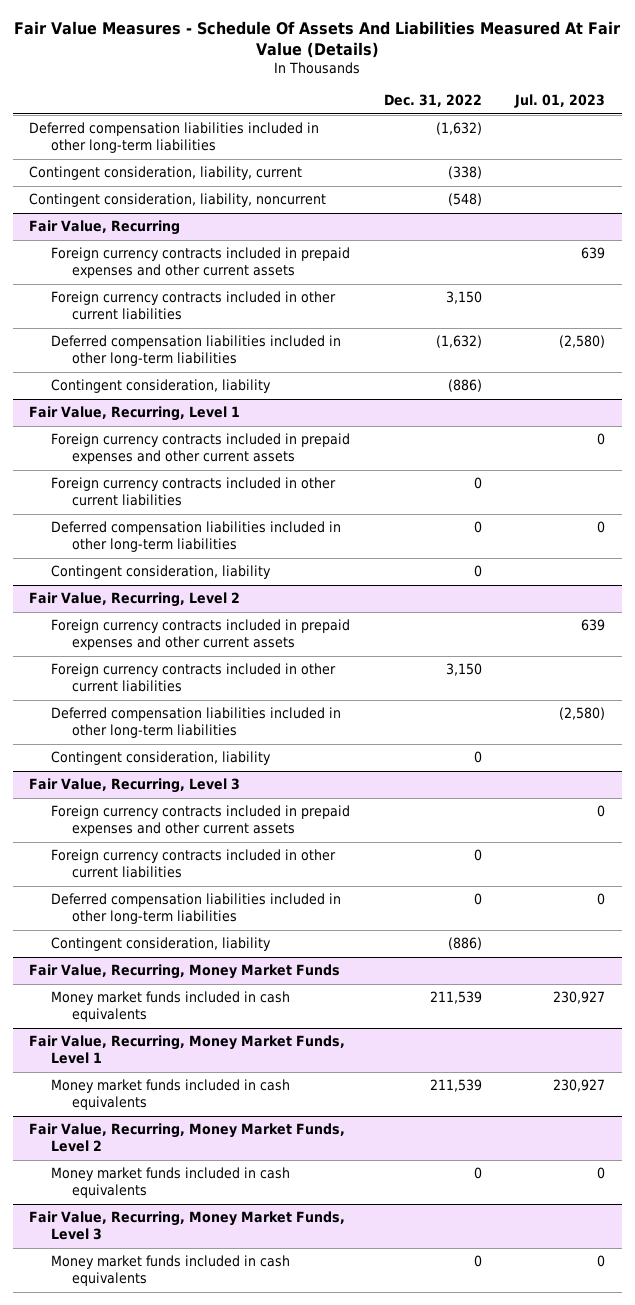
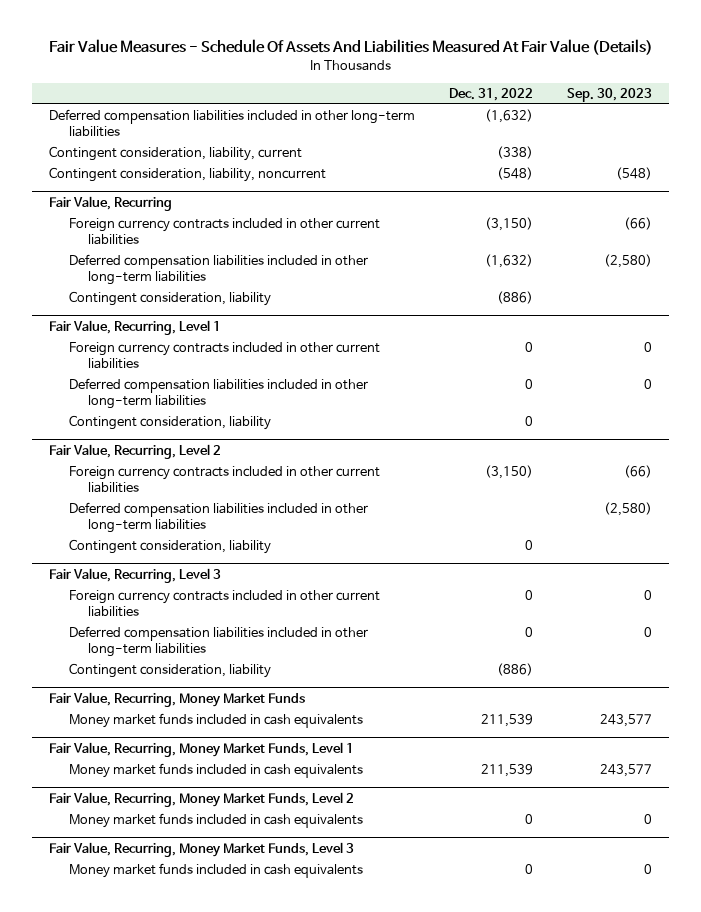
[514,94,606,109] Jul. 01, 2023 -> none
none -> [566,87,652,102] Sep. 30, 2023
[50,247,350,279] Foreign currency contracts included in prepaid expenses and other current assets -> none
[445,291,482,305] 3,150 -> [485,217,534,232] (3,150)
[50,433,350,465] Foreign currency contracts included in prepaid expenses and other current assets -> none
[50,619,350,651] Foreign currency contracts included in prepaid expenses and other current assets -> none
[445,663,482,677] 3,150 -> [485,465,534,480] (3,150)
[50,805,350,837] Foreign currency contracts included in prepaid expenses and other current assets -> none

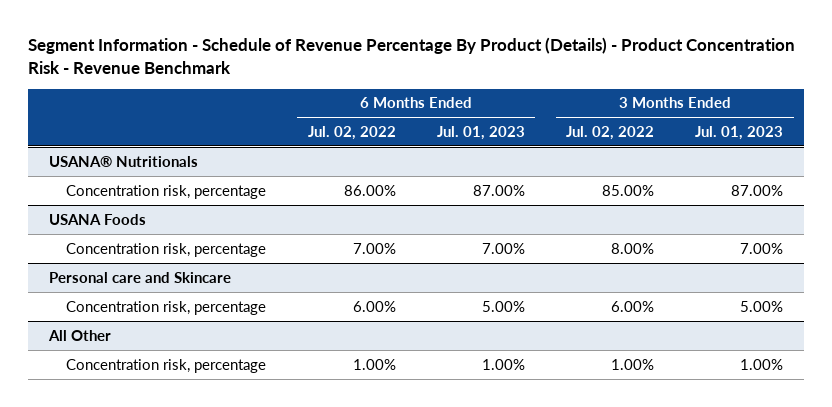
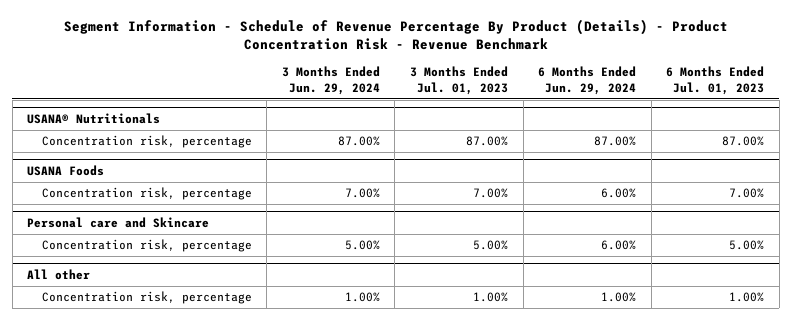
[307,125,396,140] Jul. 02, 2022 -> none
[566,125,655,140] Jul. 02, 2022 -> none
none -> [281,66,380,95] 3 Months Ended Jun. 29, 2024
none -> [538,66,637,95] 6 Months Ended Jun. 29, 2024
[47,329,111,341] All Other -> [27,268,91,280] All other

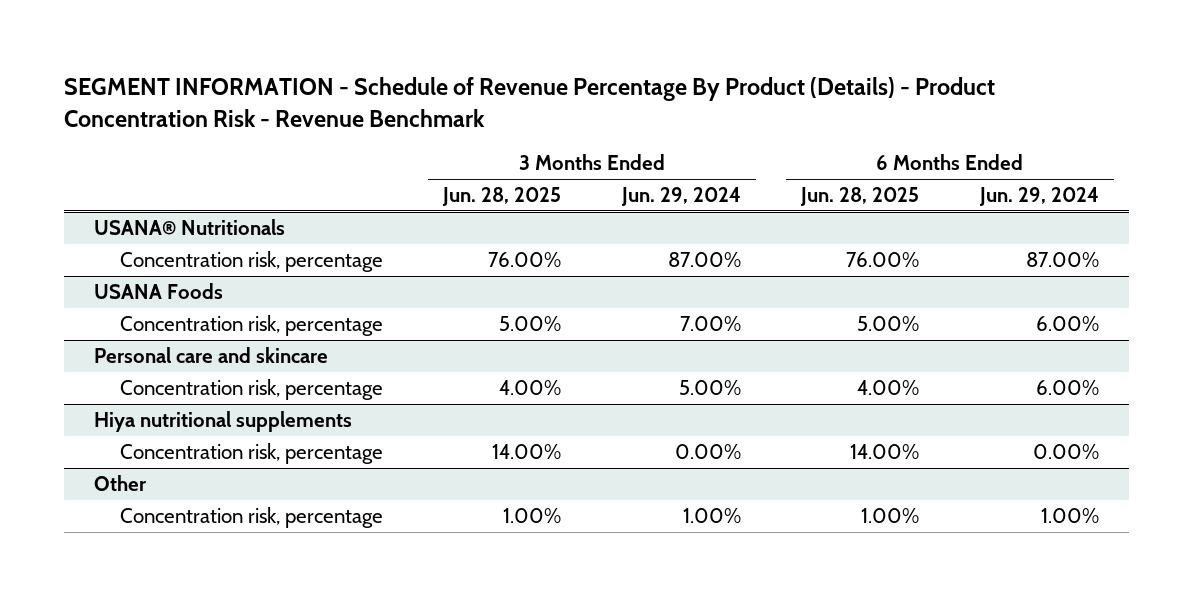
[63,18,728,51] Segment Information - Schedule of Revenue Percentage By Product (Details) - Product Concentration Risk - Revenue Benchmark -> [63,77,995,128] SEGMENT INFORMATION - Schedule of Revenue Percentage By Product (Details) - Product Concentration Risk - Revenue Benchmark
[409,66,508,95] 3 Months Ended Jul. 01, 2023 -> none
[666,66,765,95] 6 Months Ended Jul. 01, 2023 -> none
none -> [442,187,562,207] Jun. 28, 2025
none -> [800,187,920,207] Jun. 28, 2025
[27,216,210,228] Personal care and Skincare -> [94,346,329,363] Personal care and skincare
none -> [94,410,353,432] Hiya nutritional supplements
none -> [119,442,383,464] Concentration risk, percentage
[27,268,91,280] All other -> [94,474,148,491] Other

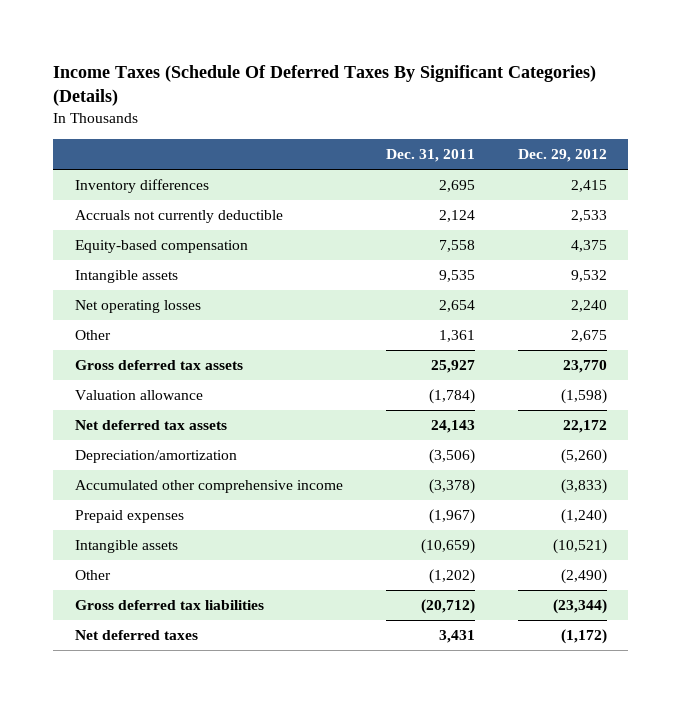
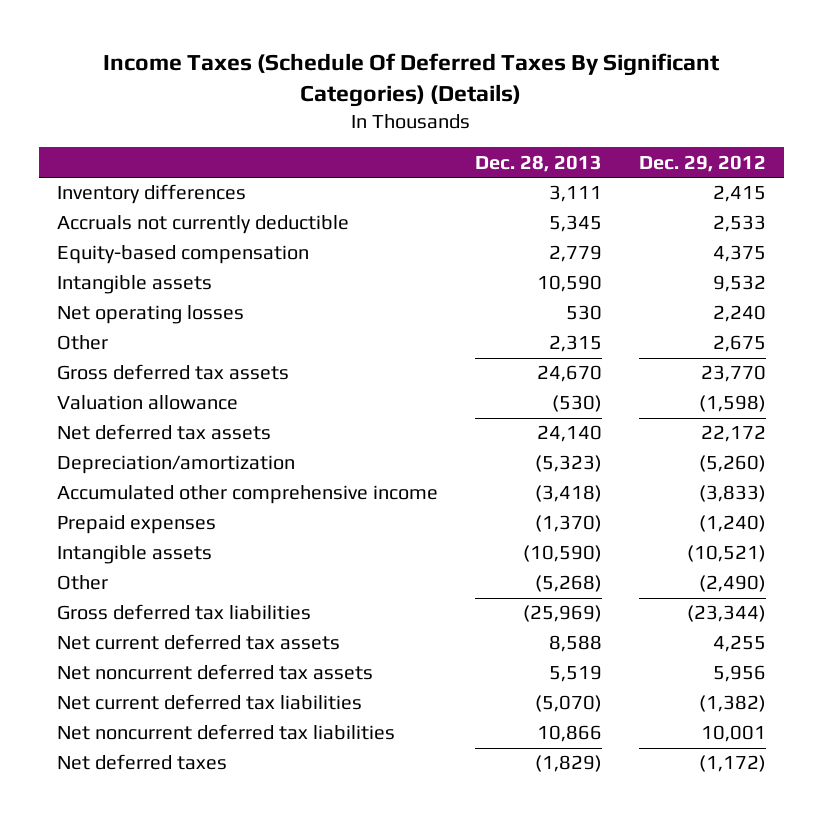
[385,149,475,163] Dec. 31, 2011 -> none
none -> [474,154,602,172] Dec. 28, 2013
none -> [57,634,341,651] Net current deferred tax assets
none -> [57,664,374,681] Net noncurrent deferred tax assets
none -> [57,694,363,711] Net current deferred tax liabilities
none -> [57,724,396,741] Net noncurrent deferred tax liabilities

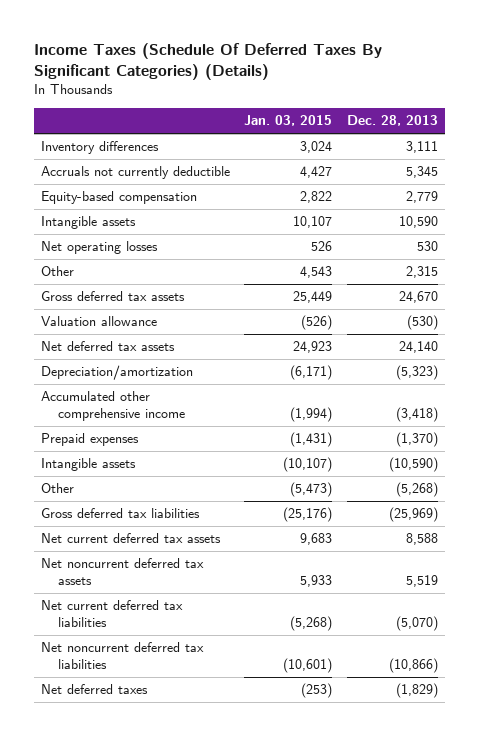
[638,154,766,172] Dec. 29, 2012 -> none
none -> [244,115,333,127] Jan. 03, 2015
[536,725,602,743] 10,866 -> [388,658,438,674] (10,866)

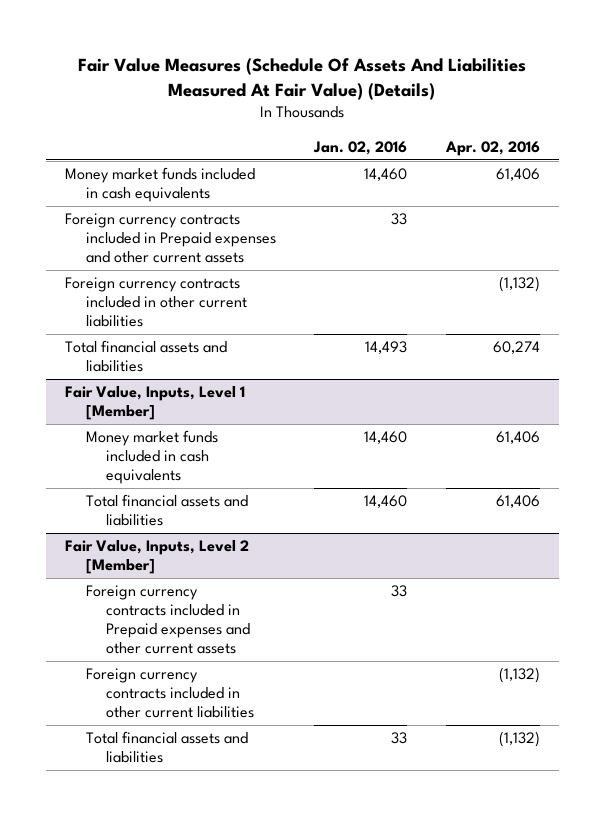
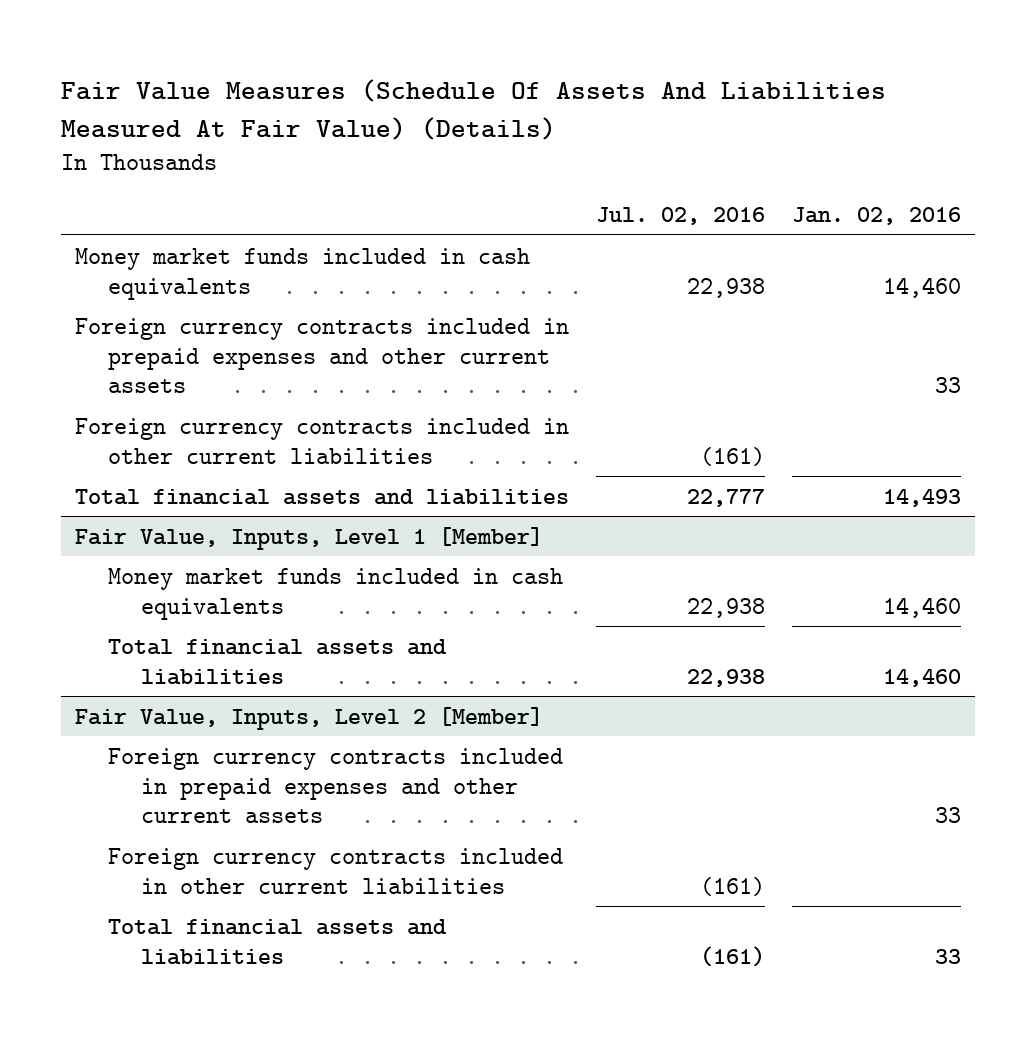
[444,140,540,156] Apr. 02, 2016 -> none
none -> [595,207,765,226] Jul. 02, 2016
[65,213,276,263] Foreign currency contracts included in Prepaid expenses and other current assets -> [74,317,569,394] Foreign currency contracts included in prepaid expenses and other current assets
[85,585,251,654] Foreign currency contracts included in Prepaid expenses and other current assets -> [107,747,563,824] Foreign currency contracts included in prepaid expenses and other current assets

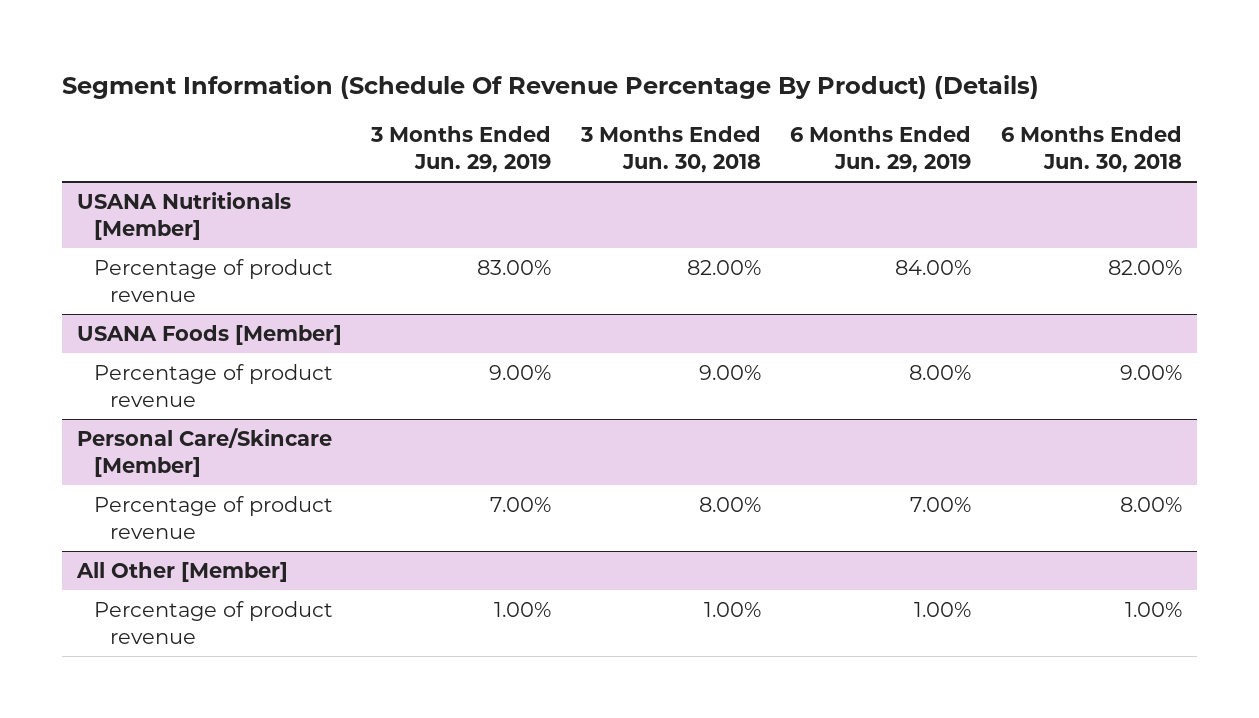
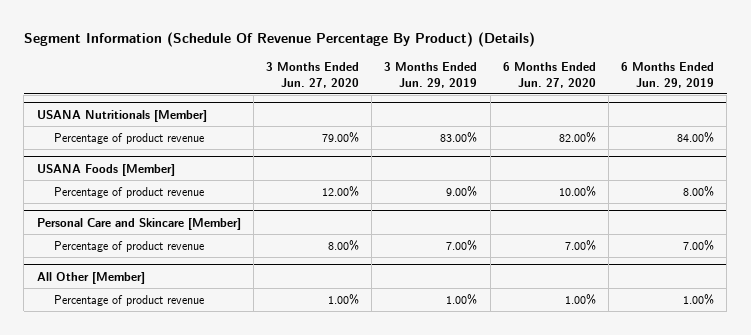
[579,125,761,173] 3 Months Ended Jun. 30, 2018 -> none
[1000,125,1182,173] 6 Months Ended Jun. 30, 2018 -> none
none -> [266,61,360,88] 3 Months Ended Jun. 27, 2020
none -> [502,61,596,88] 6 Months Ended Jun. 27, 2020
[76,427,332,477] Personal Care/Skincare [Member] -> [36,217,241,230] Personal Care and Skincare [Member]

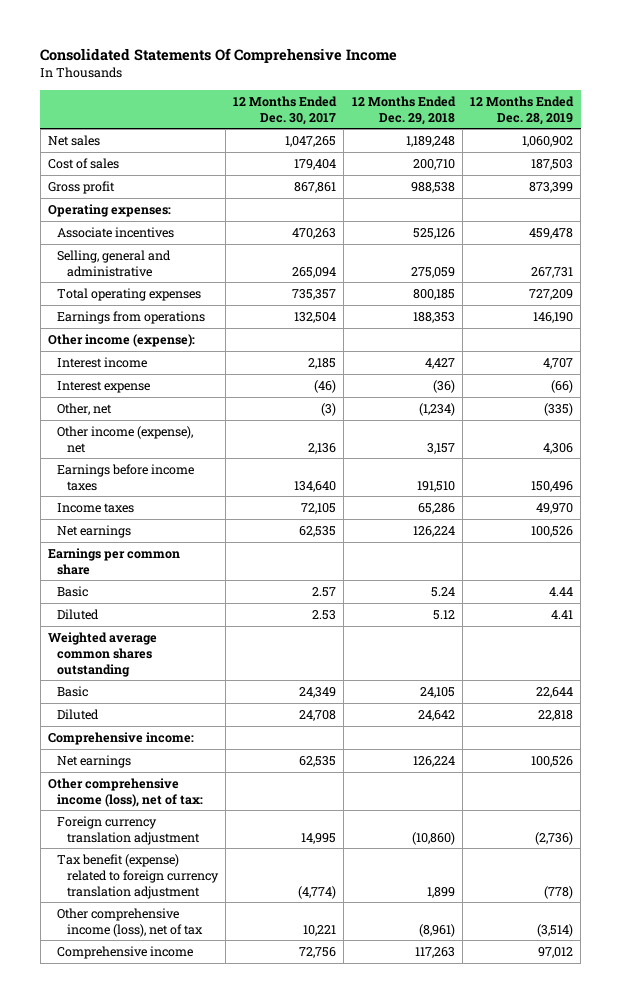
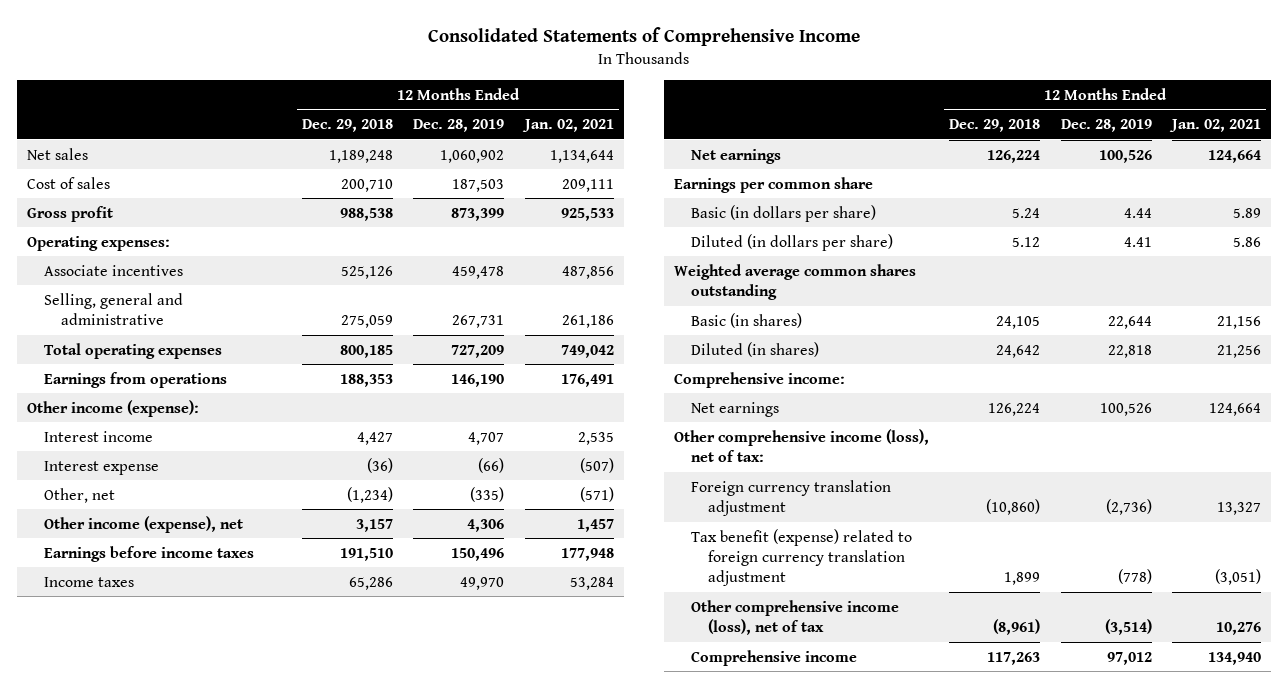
[40,47,398,63] Consolidated Statements Of Comprehensive Income -> [427,27,860,47] Consolidated Statements of Comprehensive Income
[233,95,338,125] 12 Months Ended Dec. 30, 2017 -> none
none -> [521,119,614,133] Jan. 02, 2021
[57,585,89,597] Basic -> [691,204,877,222] Basic (in dollars per share)
[57,608,100,620] Diluted -> [691,233,894,251] Diluted (in dollars per share)
[57,685,89,697] Basic -> [691,312,803,328] Basic (in shares)
[57,708,100,720] Diluted -> [691,341,820,357] Diluted (in shares)

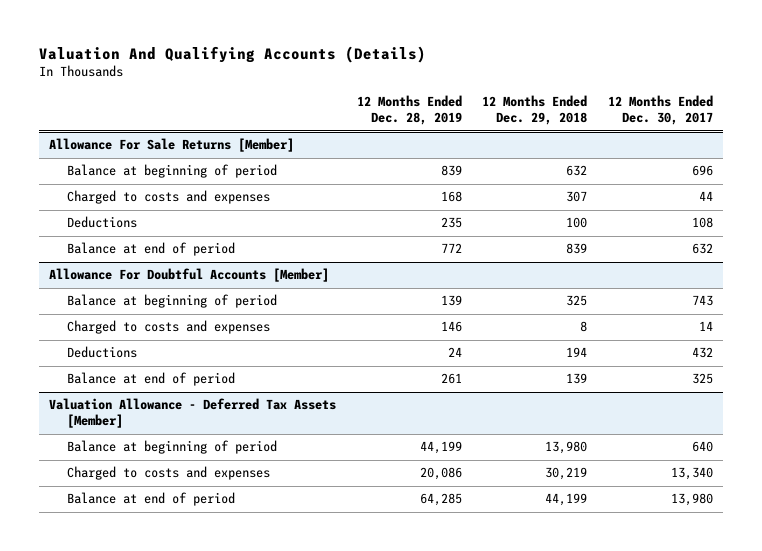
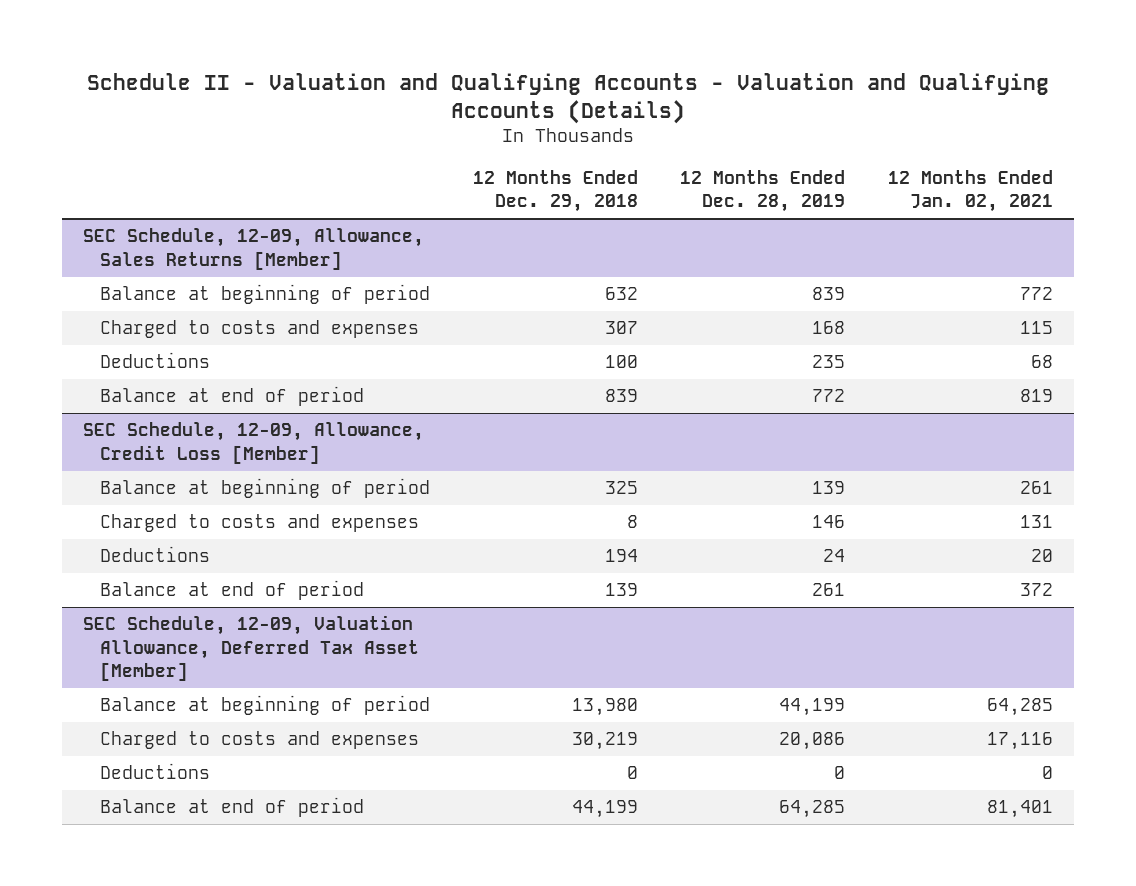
[39,45,427,63] Valuation And Qualifying Accounts (Details) -> [86,72,1049,125] Schedule II - Valuation and Qualifying Accounts - Valuation and Qualifying Accounts (Details)
[607,95,713,126] 12 Months Ended Dec. 30, 2017 -> none
none -> [887,170,1053,213] 12 Months Ended Jan. 02, 2021
[49,138,295,153] Allowance For Sale Returns [Member] -> none
none -> [83,228,425,270] SEC Schedule, 12-09, Allowance, Sales Returns [Member]
[49,268,330,283] Allowance For Doubtful Accounts [Member] -> [83,422,425,464] SEC Schedule, 12-09, Allowance, Credit Loss [Member]
[49,398,337,429] Valuation Allowance - Deferred Tax Assets [Member] -> [83,615,420,682] SEC Schedule, 12-09, Valuation Allowance, Deferred Tax Asset [Member]
none -> [100,763,211,780] Deductions

